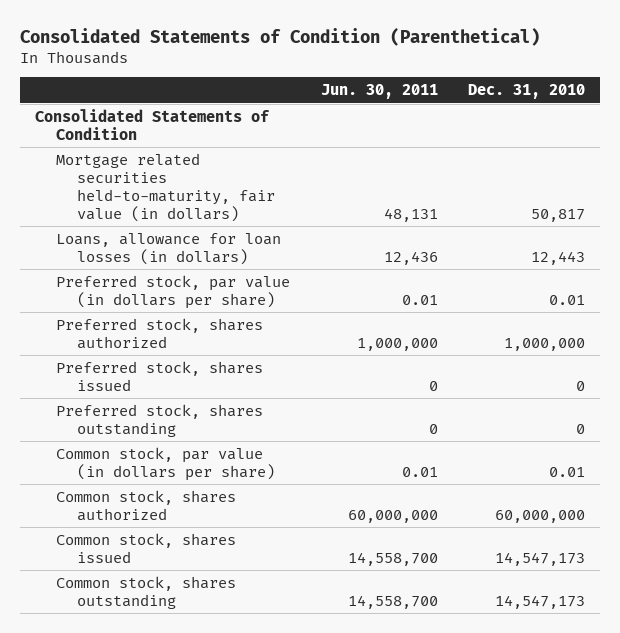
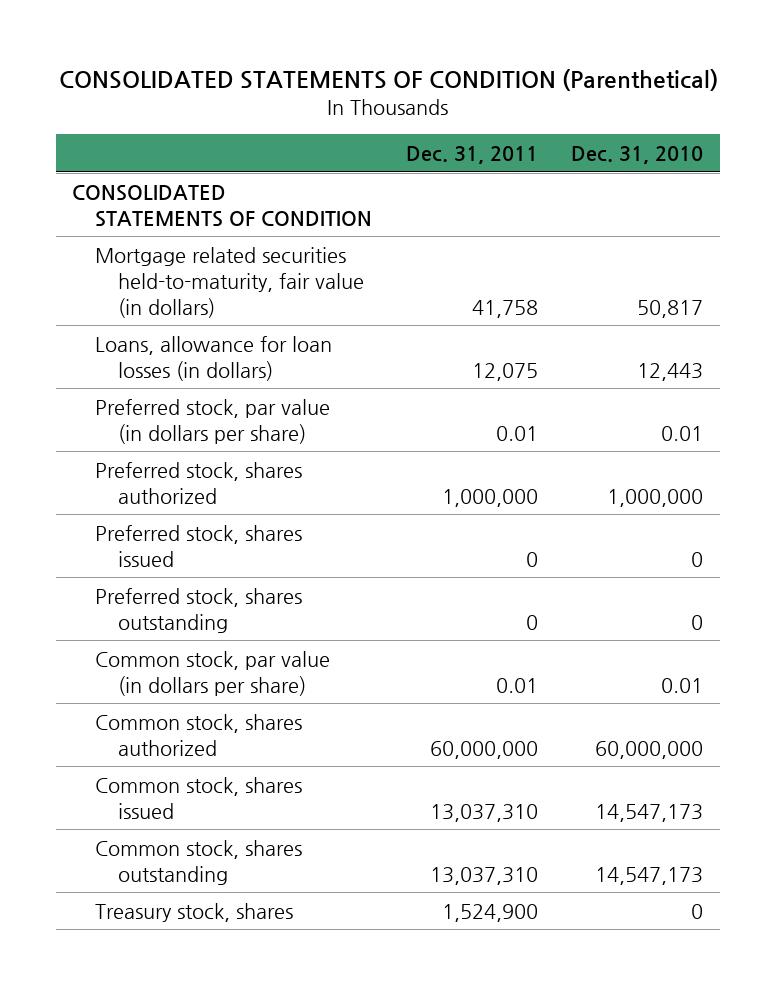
[19,27,540,46] Consolidated Statements of Condition (Parenthetical) -> [58,68,718,91] CONSOLIDATED STATEMENTS OF CONDITION (Parenthetical)
[320,84,438,100] Jun. 30, 2011 -> none
none -> [405,145,538,164] Dec. 31, 2011
[34,108,270,140] Consolidated Statements of Condition -> [72,184,373,227] CONSOLIDATED STATEMENTS OF CONDITION
none -> [95,902,294,922] Treasury stock, shares

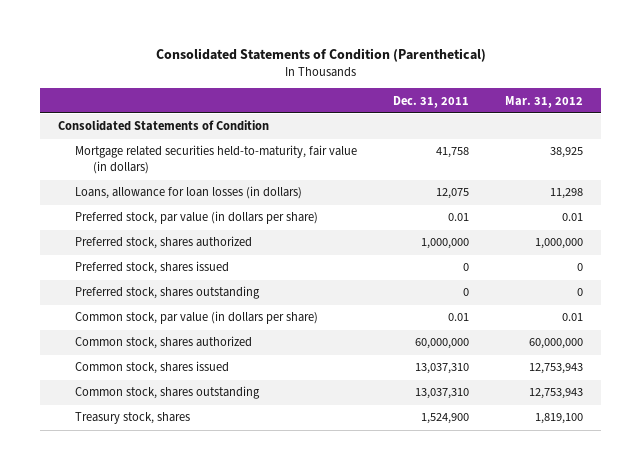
[58,68,718,91] CONSOLIDATED STATEMENTS OF CONDITION (Parenthetical) -> [155,48,486,63] Consolidated Statements of Condition (Parenthetical)
[571,145,704,164] Dec. 31, 2010 -> none
none -> [505,95,584,108] Mar. 31, 2012
[72,184,373,227] CONSOLIDATED STATEMENTS OF CONDITION -> [58,120,270,132] Consolidated Statements of Condition

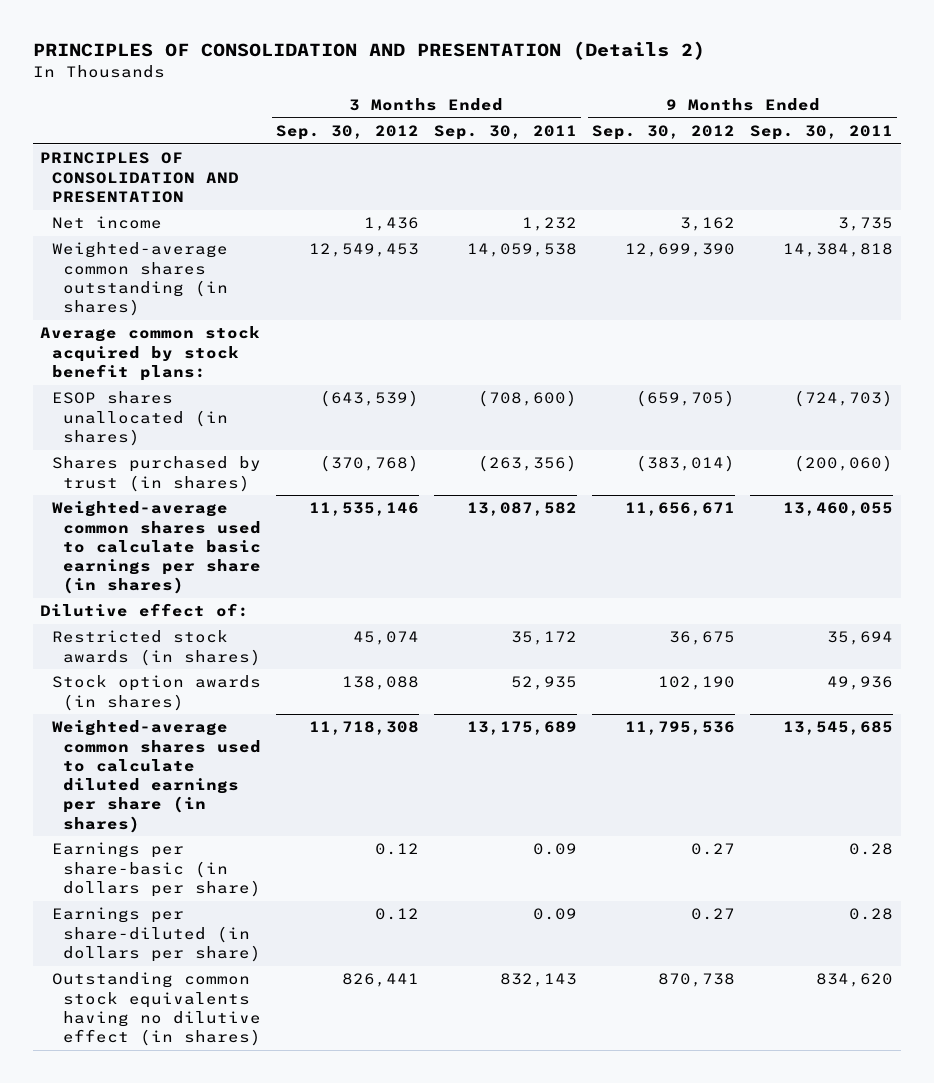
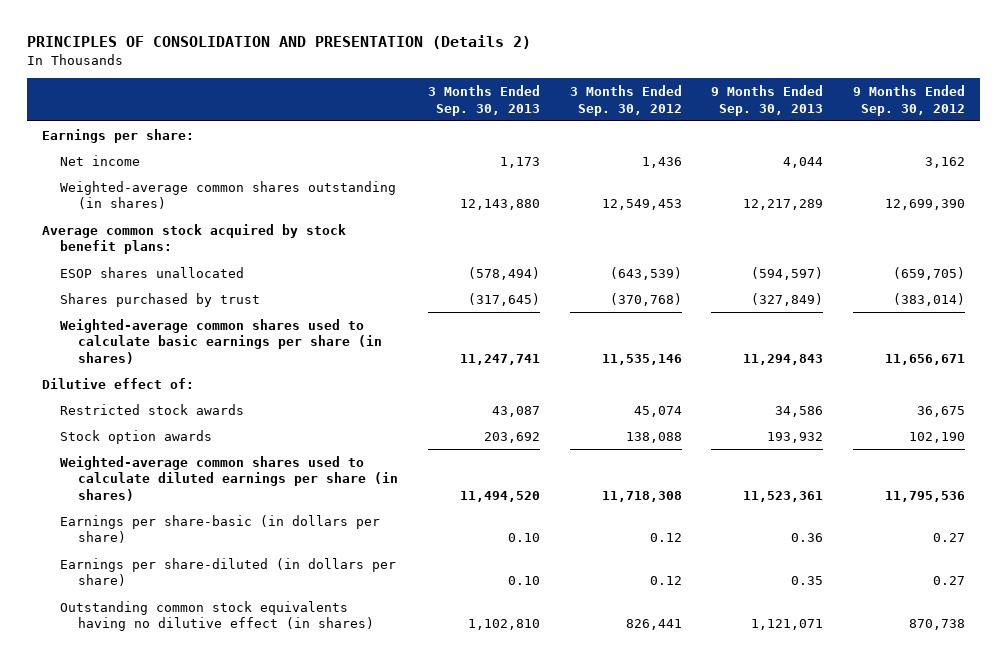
[434,124,578,140] Sep. 30, 2011 -> none
[750,124,894,140] Sep. 30, 2011 -> none
none -> [427,85,540,116] 3 Months Ended Sep. 30, 2013
none -> [711,85,824,116] 9 Months Ended Sep. 30, 2013
[40,152,239,203] PRINCIPLES OF CONSOLIDATION AND PRESENTATION -> none
none -> [41,128,194,143] Earnings per share:
[51,391,228,446] ESOP shares unallocated (in shares) -> [59,266,244,278] ESOP shares unallocated
[51,456,261,492] Shares purchased by trust (in shares) -> [59,292,260,307] Shares purchased by trust
[51,630,261,666] Restricted stock awards (in shares) -> [59,403,244,415] Restricted stock awards
[51,675,261,711] Stock option awards (in shares) -> [59,429,212,444] Stock option awards

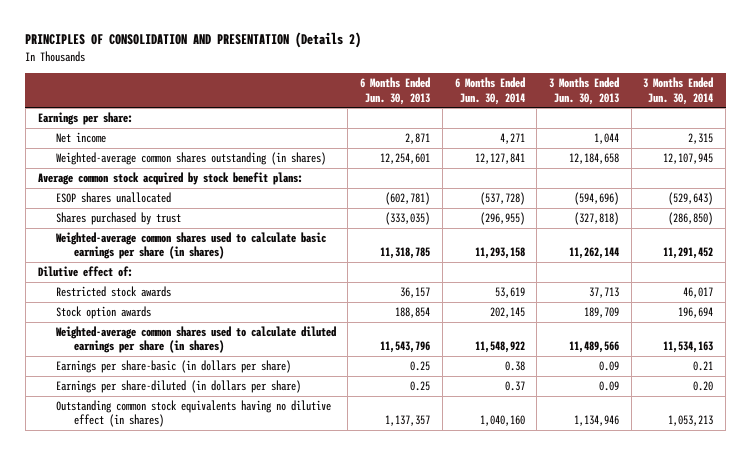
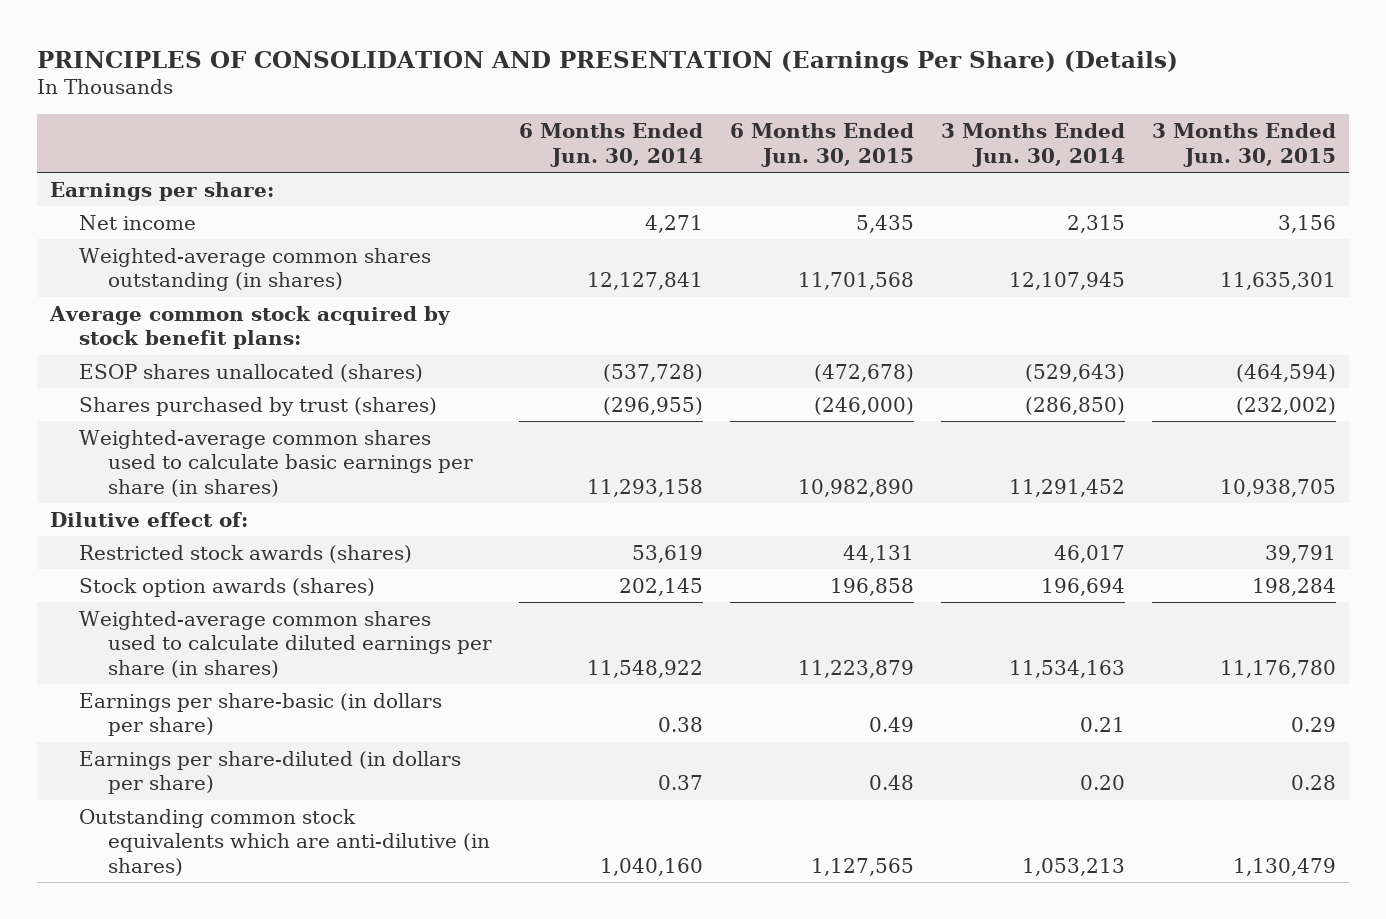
[25,32,362,49] PRINCIPLES OF CONSOLIDATION AND PRESENTATION (Details 2) -> [36,50,1178,73] PRINCIPLES OF CONSOLIDATION AND PRESENTATION (Earnings Per Share) (Details)
[360,77,431,105] 6 Months Ended Jun. 30, 2013 -> none
[548,77,619,105] 3 Months Ended Jun. 30, 2013 -> none
none -> [729,123,914,167] 6 Months Ended Jun. 30, 2015
none -> [1151,123,1336,167] 3 Months Ended Jun. 30, 2015
[55,192,171,204] ESOP shares unallocated -> [79,363,424,382] ESOP shares unallocated (shares)
[55,212,181,226] Shares purchased by trust -> [79,396,438,416] Shares purchased by trust (shares)
[55,286,171,298] Restricted stock awards -> [79,544,413,563] Restricted stock awards (shares)
[55,306,151,320] Stock option awards -> [79,577,376,597] Stock option awards (shares)
[55,400,331,428] Outstanding common stock equivalents having no dilutive effect (in shares) -> [79,808,491,876] Outstanding common stock equivalents which are anti-dilutive (in shares)

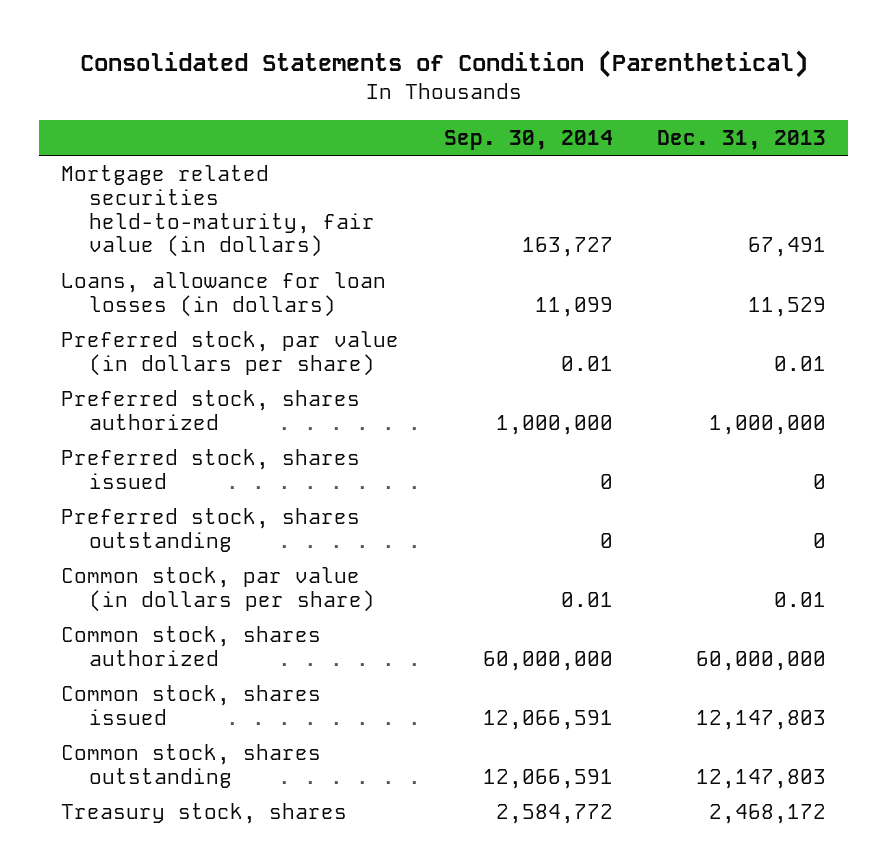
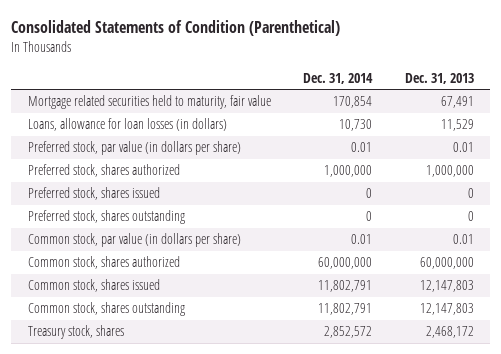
[443,129,613,150] Sep. 30, 2014 -> none
none -> [303,72,374,84] Dec. 31, 2014
[61,164,375,258] Mortgage related securities held-to-maturity, fair value (in dollars) -> [27,95,271,110] Mortgage related securities held to maturity, fair value

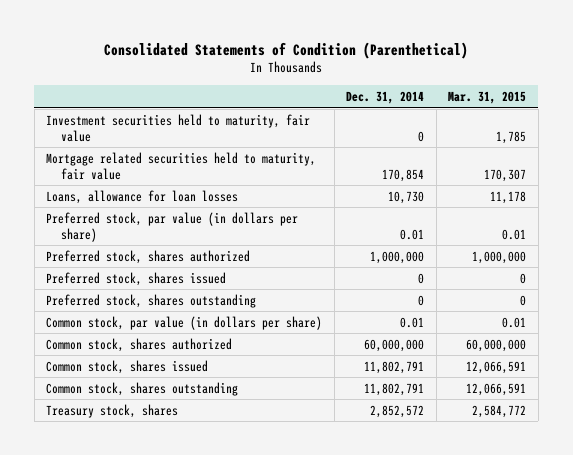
[404,72,474,84] Dec. 31, 2013 -> none
none -> [448,90,527,104] Mar. 31, 2015
none -> [46,113,311,142] Investment securities held to maturity, fair value
[27,118,227,132] Loans, allowance for loan losses (in dollars) -> [46,189,239,204] Loans, allowance for loan losses

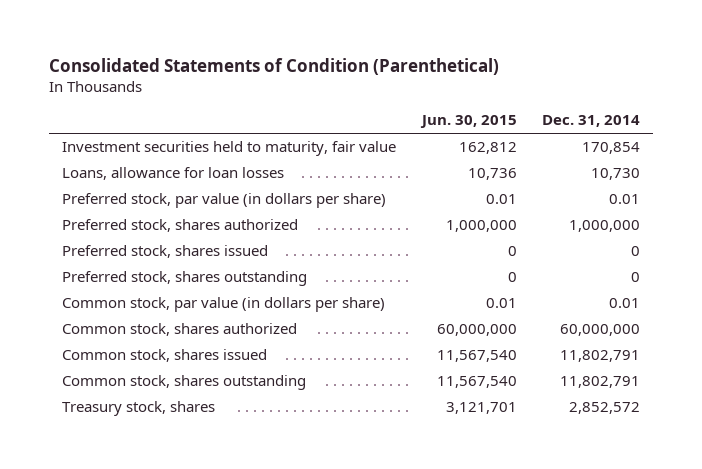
[448,90,527,104] Mar. 31, 2015 -> none
none -> [419,115,517,129] Jun. 30, 2015
[46,151,317,180] Mortgage related securities held to maturity, fair value -> none
[418,130,425,142] 0 -> [582,142,641,155] 170,854

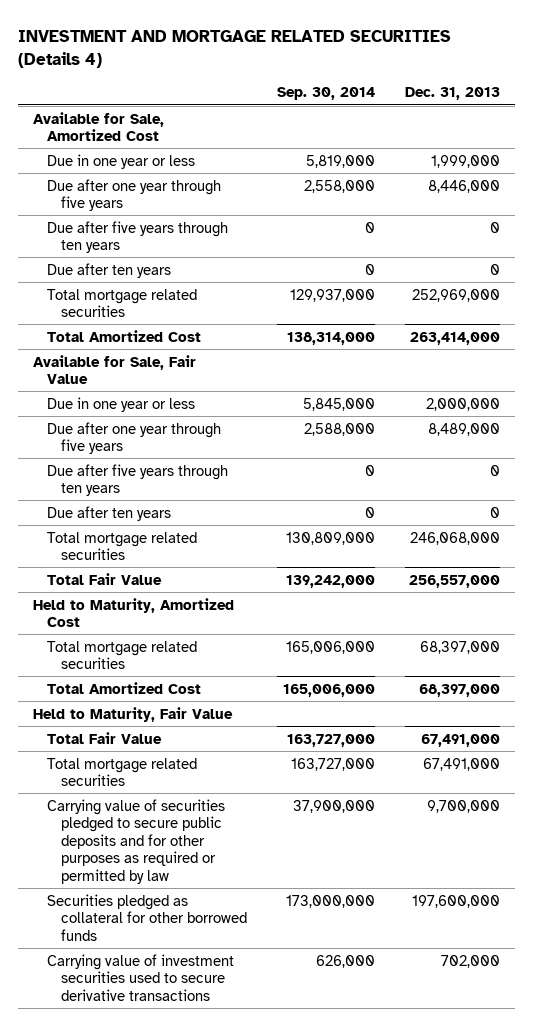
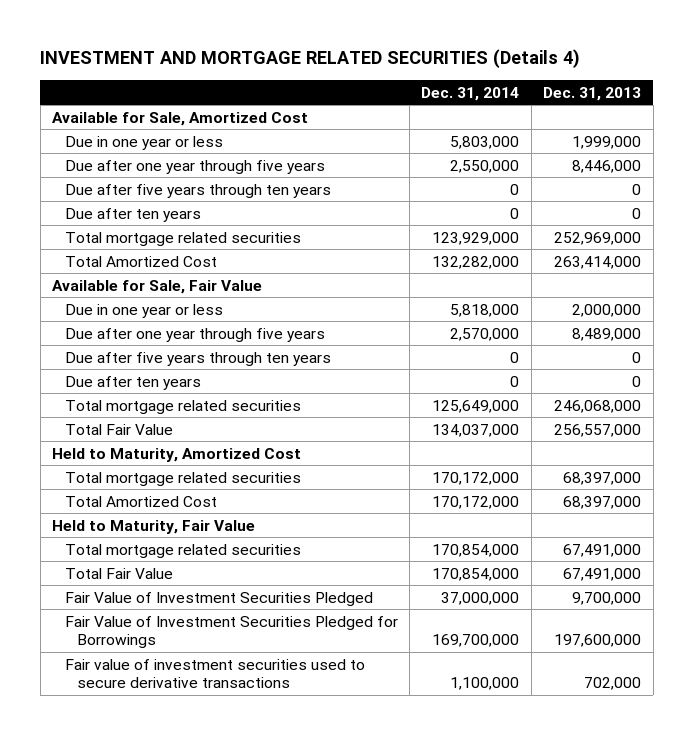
[277,87,376,101] Sep. 30, 2014 -> none
none -> [421,86,520,101] Dec. 31, 2014
[47,798,226,884] Carrying value of securities pledged to secure public deposits and for other purposes as required or permitted by law -> none
[47,731,163,744] Total Fair Value -> [64,567,173,579] Total Fair Value
none -> [64,591,373,606] Fair Value of Investment Securities Pledged
[47,893,248,941] Securities pledged as collateral for other borrowed funds -> [64,615,398,649] Fair Value of Investment Securities Pledged for Borrowings
[47,953,235,1001] Carrying value of investment securities used to secure derivative transactions -> [64,658,365,689] Fair value of investment securities used to secure derivative transactions

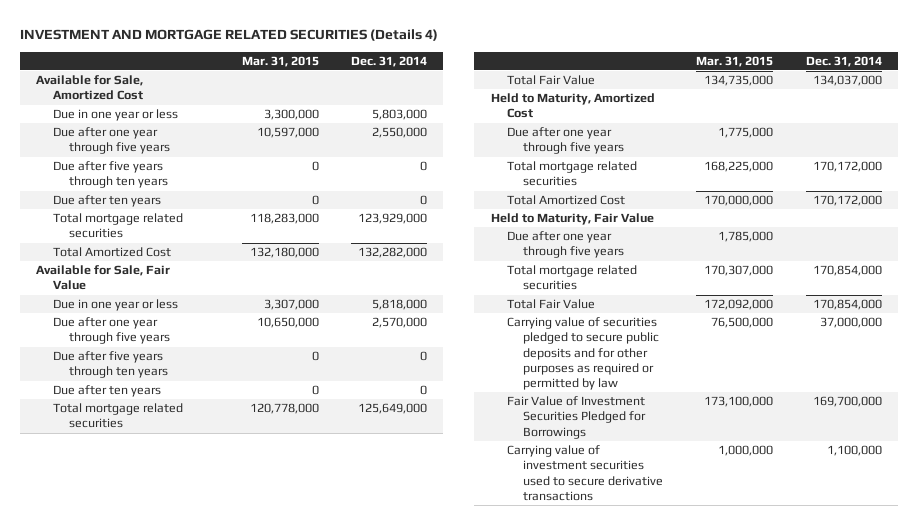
[543,86,642,101] Dec. 31, 2013 -> none
none -> [241,55,319,67] Mar. 31, 2015
none -> [507,127,625,155] Due after one year through five years
none -> [507,231,625,259] Due after one year through five years
[64,591,373,606] Fair Value of Investment Securities Pledged -> [507,317,660,391] Carrying value of securities pledged to secure public deposits and for other purposes as required or permitted by law
[64,658,365,689] Fair value of investment securities used to secure derivative transactions -> [507,445,664,501] Carrying value of investment securities used to secure derivative transactions

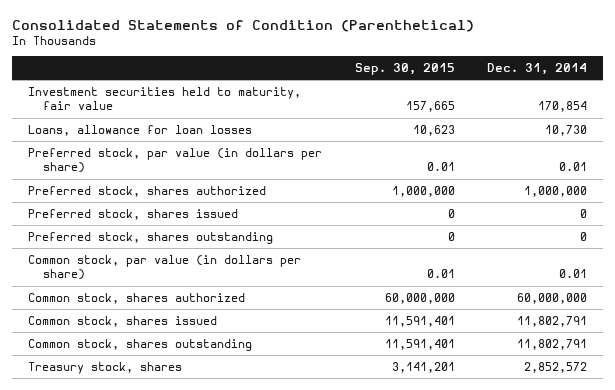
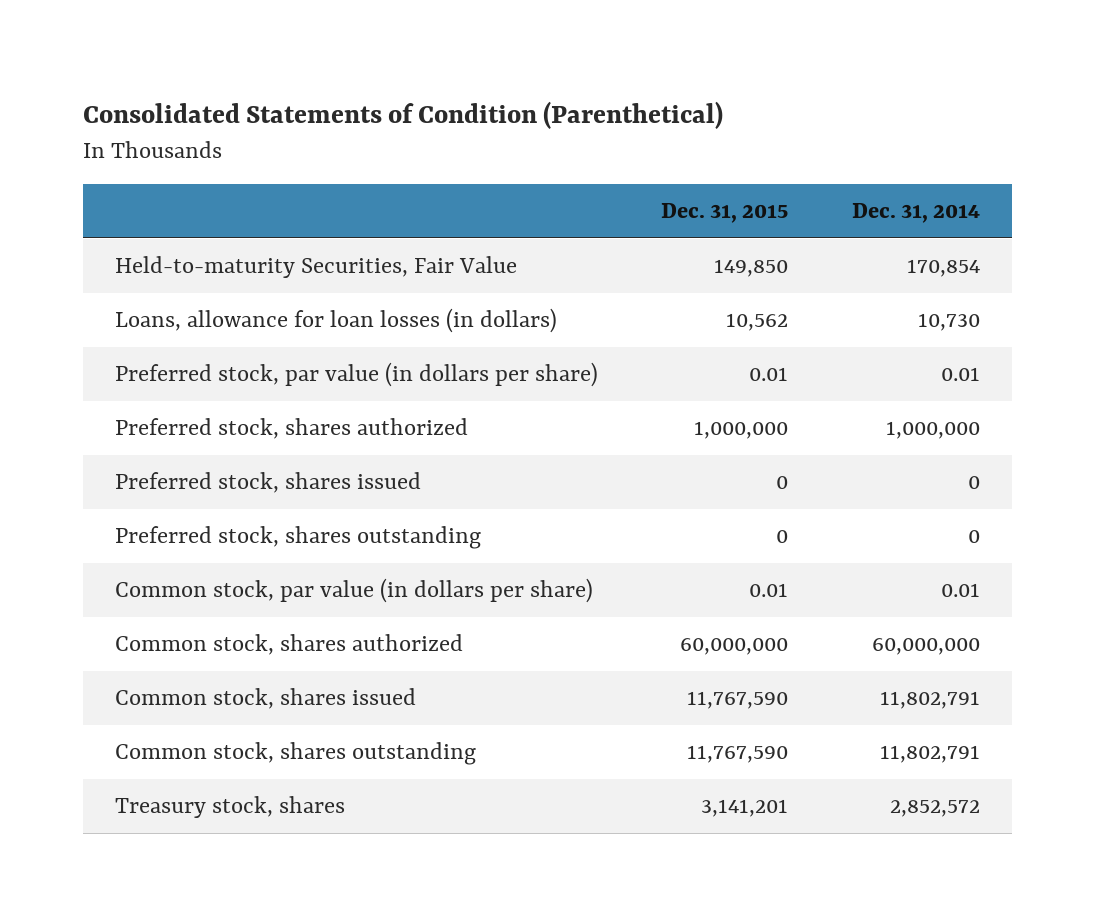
[354,63,455,76] Sep. 30, 2015 -> none
none -> [661,203,789,224] Dec. 31, 2015
[28,86,302,111] Investment securities held to maturity, fair value -> [114,256,517,279] Held-to-maturity Securities, Fair Value
[28,124,253,136] Loans, allowance for loan losses -> [114,308,557,334] Loans, allowance for loan losses (in dollars)

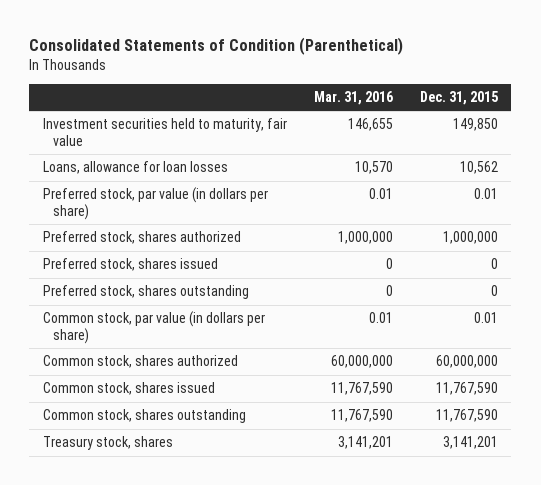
[852,203,981,224] Dec. 31, 2014 -> none
none -> [313,90,393,105] Mar. 31, 2016
[114,256,517,279] Held-to-maturity Securities, Fair Value -> [42,118,287,147] Investment securities held to maturity, fair value
[114,308,557,334] Loans, allowance for loan losses (in dollars) -> [42,161,228,175] Loans, allowance for loan losses

